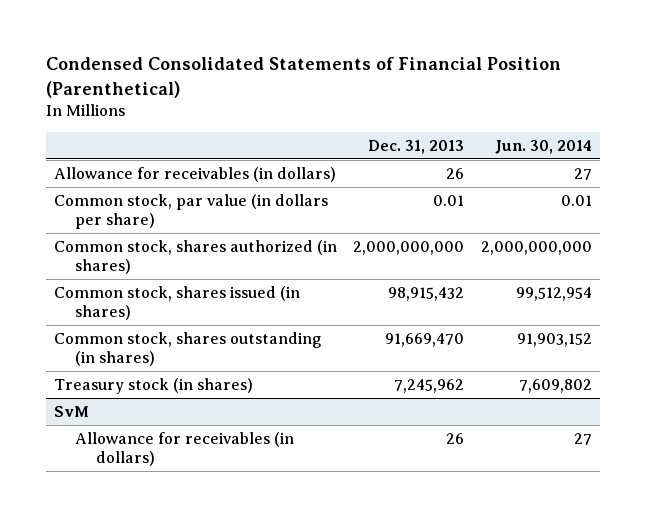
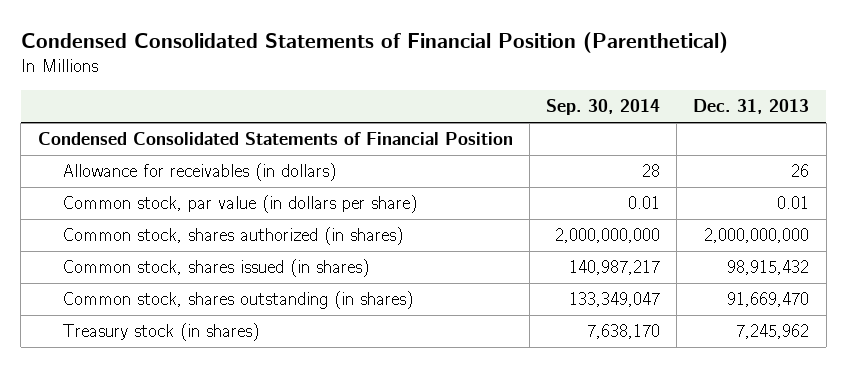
[494,139,592,154] Jun. 30, 2014 -> none
none -> [545,99,660,116] Sep. 30, 2014
none -> [37,132,513,146] Condensed Consolidated Statements of Financial Position
[54,405,90,417] SvM -> none
[75,431,295,467] Allowance for receivables (in dollars) -> none

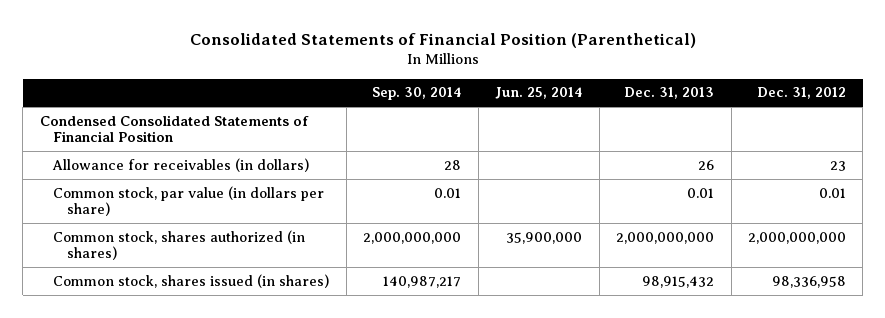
[20,32,728,54] Condensed Consolidated Statements of Financial Position (Parenthetical) -> [189,32,696,48] Consolidated Statements of Financial Position (Parenthetical)
none -> [495,87,583,100] Jun. 25, 2014
none -> [756,87,846,100] Dec. 31, 2012
[62,291,414,310] Common stock, shares outstanding (in shares) -> none
[62,323,260,342] Treasury stock (in shares) -> none

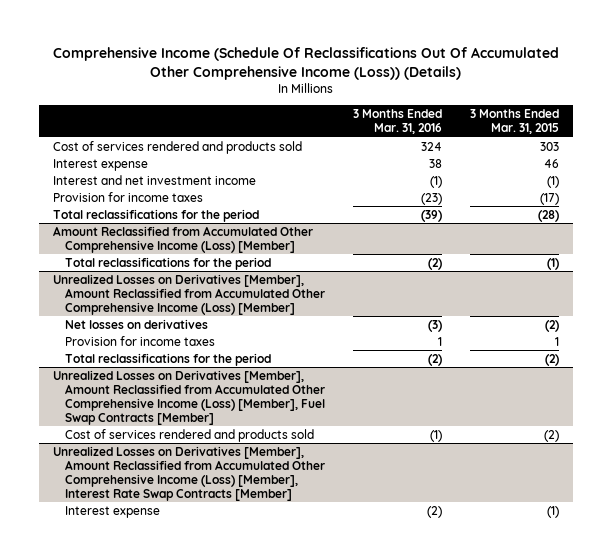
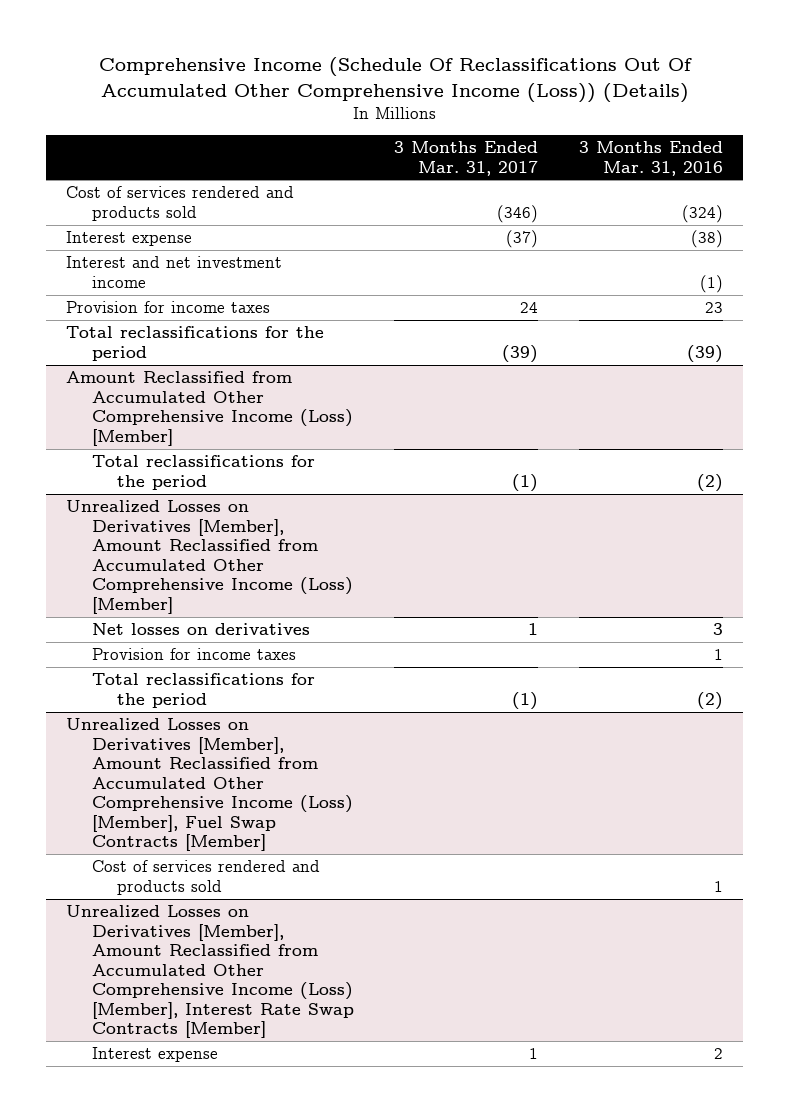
[470,109,560,135] 3 Months Ended Mar. 31, 2015 -> none
none -> [394,141,539,176] 3 Months Ended Mar. 31, 2017
[421,141,443,151] 324 -> [682,204,724,223] (324)
[429,158,443,168] 38 -> [691,230,724,249] (38)
[421,192,443,205] (23) -> [705,302,724,314] 23
[428,319,443,332] (3) -> [713,623,724,636] 3
[430,429,443,442] (1) -> [714,880,724,892] 1
[427,505,443,518] (2) -> [714,1048,724,1060] 2

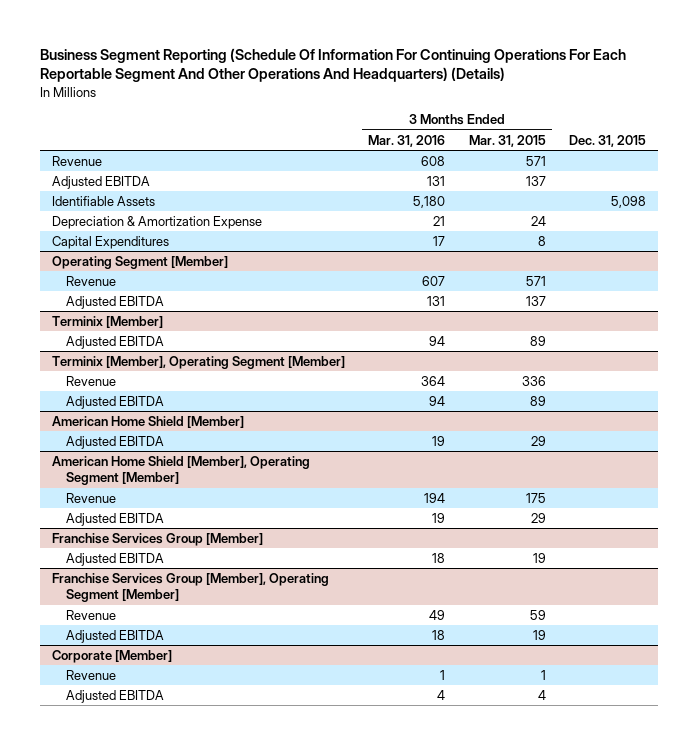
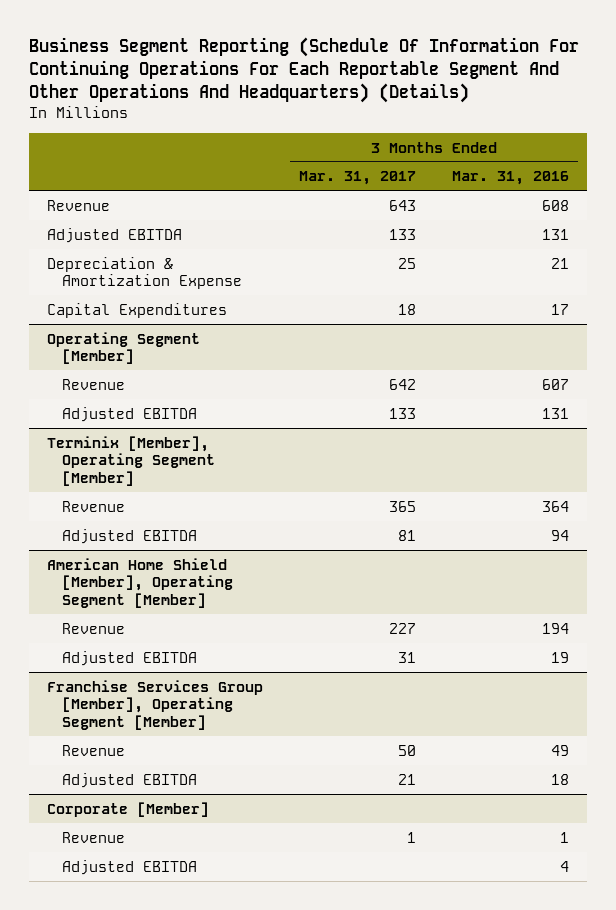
[468,134,546,147] Mar. 31, 2015 -> none
[569,134,647,147] Dec. 31, 2015 -> none
none -> [299,171,417,186] Mar. 31, 2017
[51,195,155,206] Identifiable Assets -> none
[51,315,163,328] Terminix [Member] -> none
[66,335,165,349] Adjusted EBITDA -> none
[51,415,244,428] American Home Shield [Member] -> none
[66,435,165,449] Adjusted EBITDA -> none
[51,532,263,546] Franchise Services Group [Member] -> none
[66,552,165,566] Adjusted EBITDA -> none

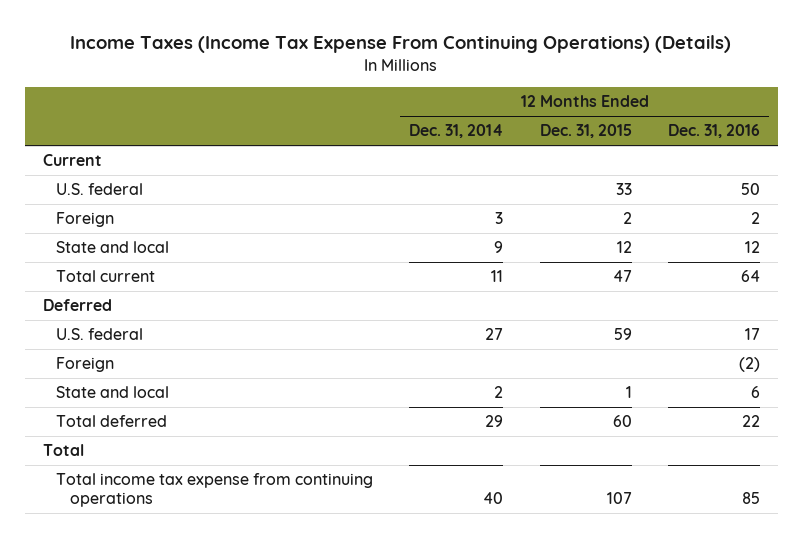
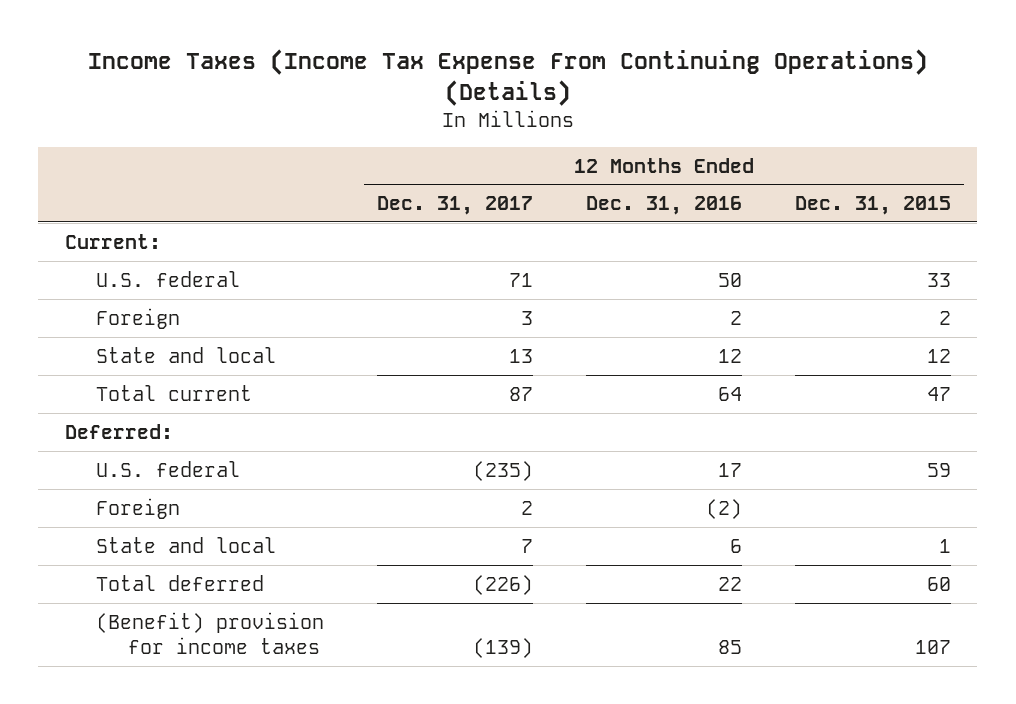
[409,124,504,139] Dec. 31, 2014 -> none
none -> [377,196,534,216] Dec. 31, 2017
[42,154,102,167] Current -> [64,233,161,249] Current:
[42,299,112,312] Deferred -> [64,423,173,439] Deferred:
[42,444,84,457] Total -> none
[56,473,374,508] Total income tax expense from continuing operations -> [96,611,325,655] (Benefit) provision for income taxes

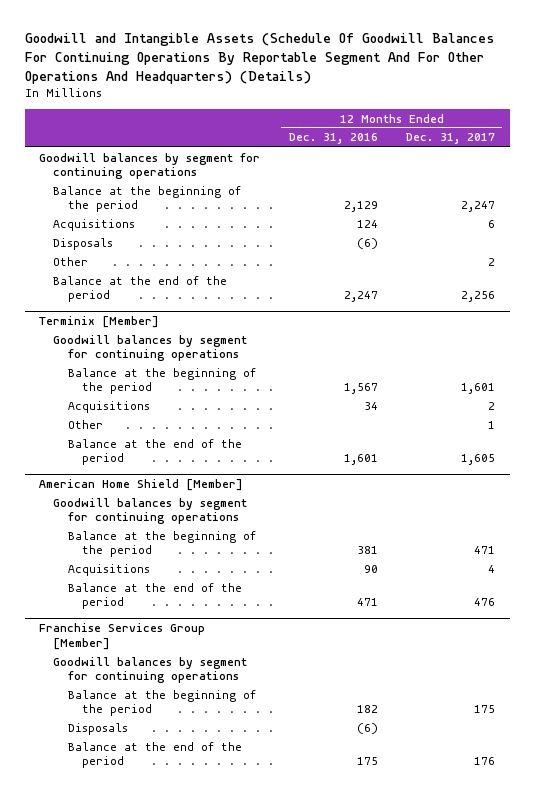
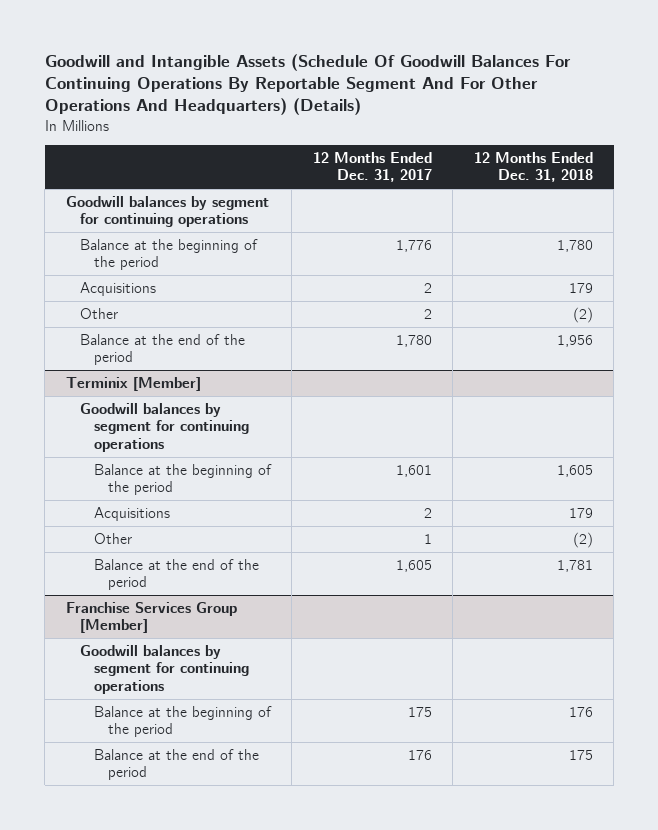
[288,133,378,145] Dec. 31, 2016 -> none
none -> [473,151,593,183] 12 Months Ended Dec. 31, 2018
[53,237,114,250] Disposals -> none
[461,201,496,213] 2,247 -> [395,239,432,252] 1,776
[488,219,496,228] 6 -> [423,282,432,293] 2
[461,291,496,303] 2,256 -> [395,334,432,347] 1,780
[38,478,243,491] American Home Shield [Member] -> none
[53,497,248,525] Goodwill balances by segment for continuing operations -> none
[67,530,256,558] Balance at the beginning of the period -> none
[67,563,150,576] Acquisitions -> none
[67,582,242,610] Balance at the end of the period -> none
[67,722,128,735] Disposals -> none

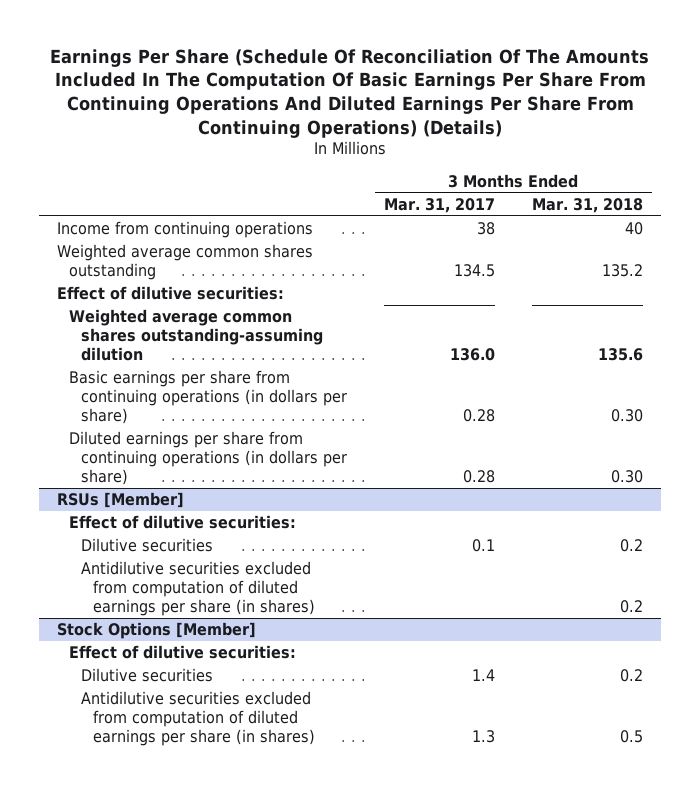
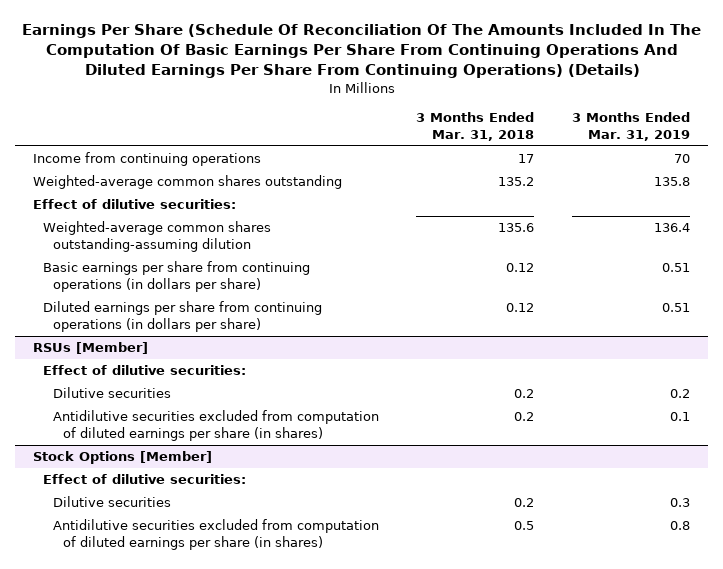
[383,197,495,213] Mar. 31, 2017 -> none
none -> [571,112,690,141] 3 Months Ended Mar. 31, 2019
[624,222,643,236] 40 -> [518,154,535,164] 17
[57,244,314,281] Weighted average common shares outstanding -> [33,175,343,190] Weighted-average common shares outstanding
[69,309,324,362] Weighted average common shares outstanding-assuming dilution -> [43,221,272,252] Weighted-average common shares outstanding-assuming dilution
[610,409,643,423] 0.30 -> [506,263,535,273] 0.12
[610,470,643,484] 0.30 -> [506,303,535,313] 0.12

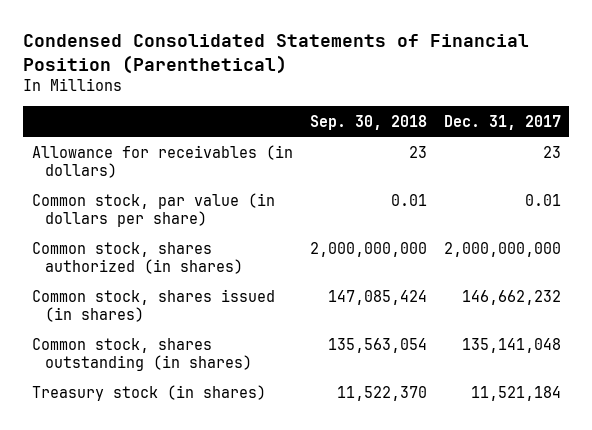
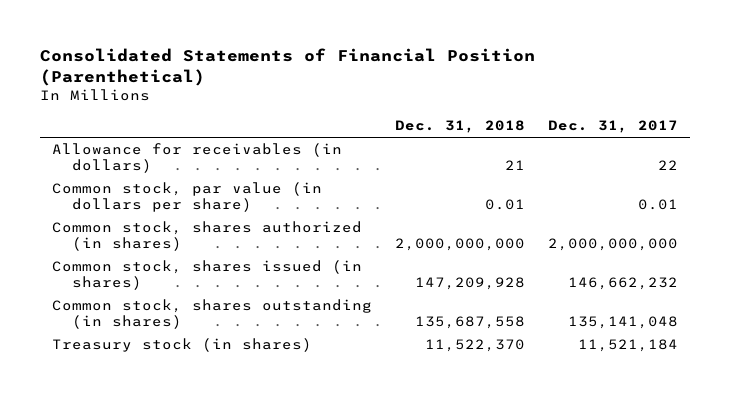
[23,33,530,74] Condensed Consolidated Statements of Financial Position (Parenthetical) -> [40,48,536,87] Consolidated Statements of Financial Position (Parenthetical)
[309,115,427,131] Sep. 30, 2018 -> none
none -> [395,120,526,134] Dec. 31, 2018
[542,145,561,158] 23 -> [658,160,679,171] 22

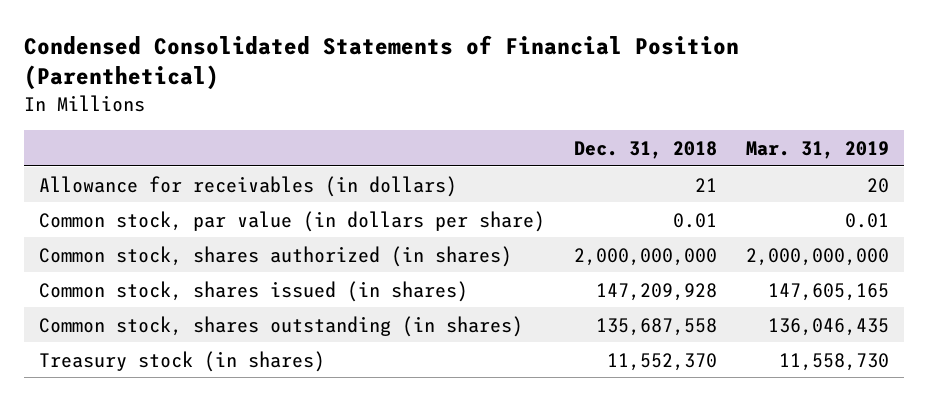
[40,48,536,87] Consolidated Statements of Financial Position (Parenthetical) -> [23,35,739,91] Condensed Consolidated Statements of Financial Position (Parenthetical)
[548,120,679,134] Dec. 31, 2017 -> none
none -> [746,140,890,159] Mar. 31, 2019
[425,339,526,353] 11,522,370 -> [606,352,717,371] 11,552,370

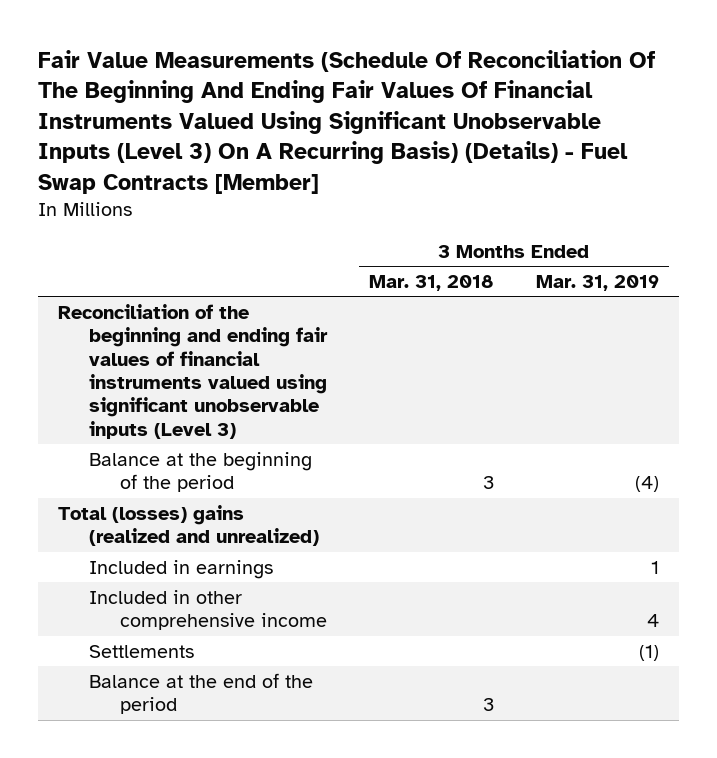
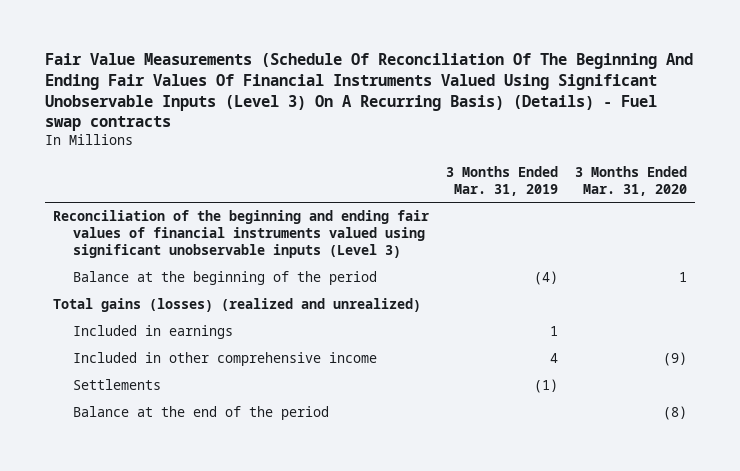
[37,50,655,194] Fair Value Measurements (Schedule Of Reconciliation Of The Beginning And Ending Fair Values Of Financial Instruments Valued Using Significant Unobservable Inputs (Level 3) On A Recurring Basis) (Details) - Fuel Swap Contracts [Member] -> [44,53,693,132] Fair Value Measurements (Schedule Of Reconciliation Of The Beginning And Ending Fair Values Of Financial Instruments Valued Using Significant Unobservable Inputs (Level 3) On A Recurring Basis) (Details) - Fuel swap contracts
[368,274,494,291] Mar. 31, 2018 -> none
none -> [574,165,687,196] 3 Months Ended Mar. 31, 2020
[58,504,320,547] Total (losses) gains (realized and unrealized) -> [53,298,422,313] Total gains (losses) (realized and unrealized)

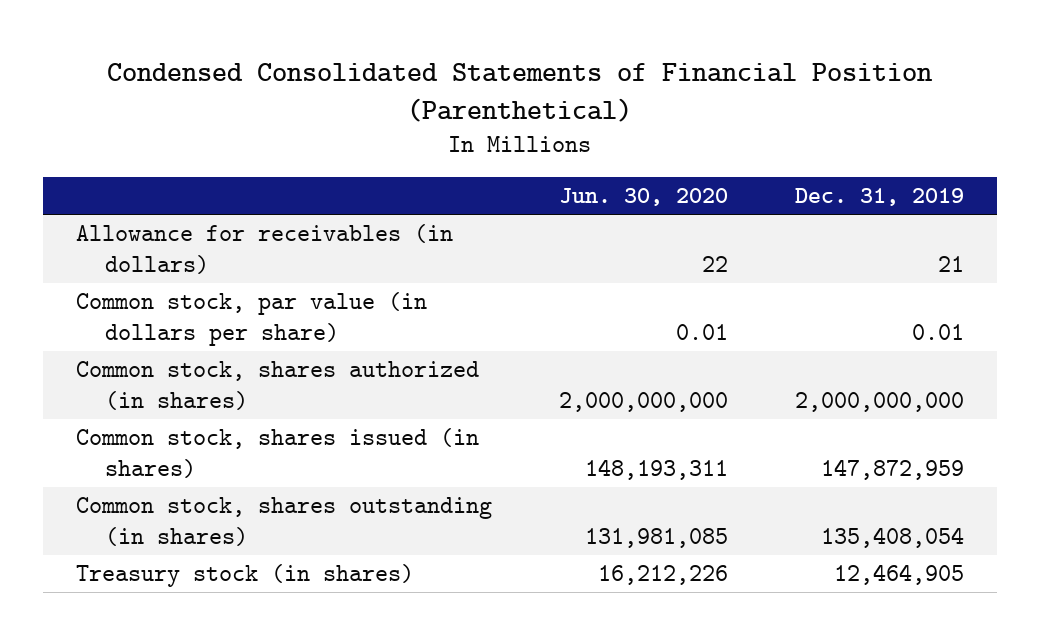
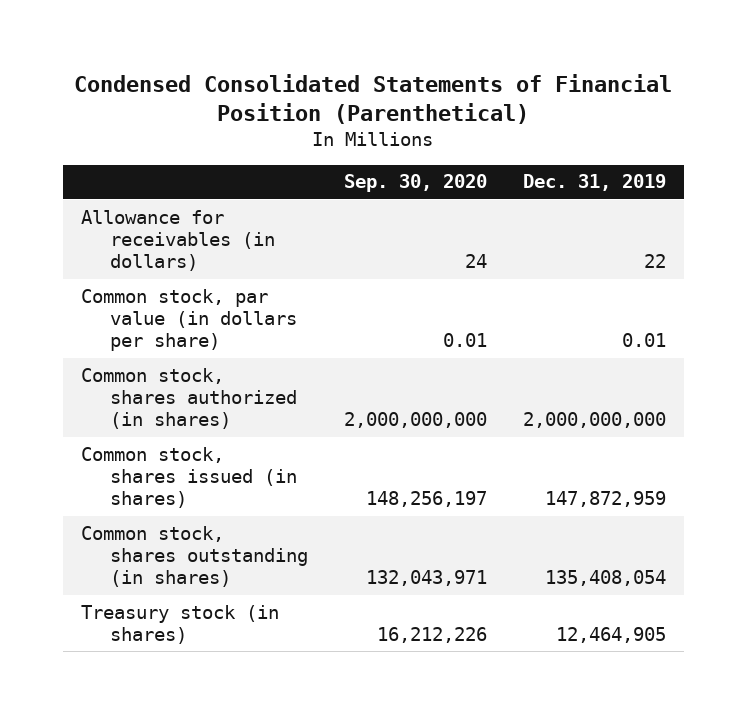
[558,187,728,206] Jun. 30, 2020 -> none
none -> [344,174,488,193] Sep. 30, 2020
[937,255,964,272] 21 -> [644,254,667,269] 22

